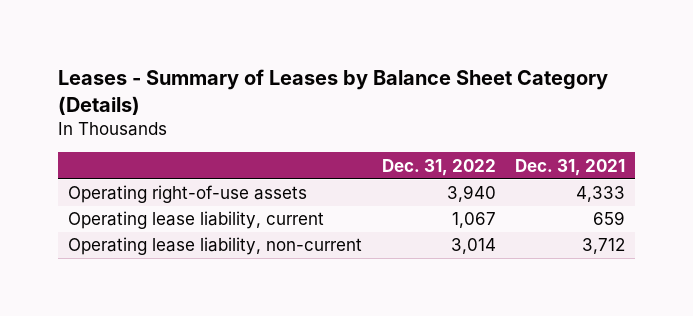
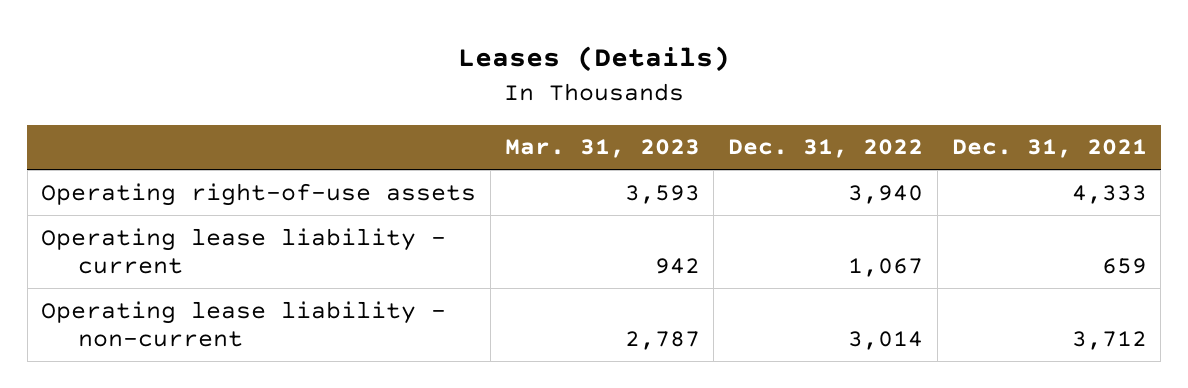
[58,69,609,115] Leases - Summary of Leases by Balance Sheet Category (Details) -> [457,45,730,72] Leases (Details)
none -> [504,139,700,159] Mar. 31, 2023
[68,211,325,230] Operating lease liability, current -> [41,227,447,275] Operating lease liability - current
[68,237,363,256] Operating lease liability, non-current -> [41,300,447,348] Operating lease liability - non-current

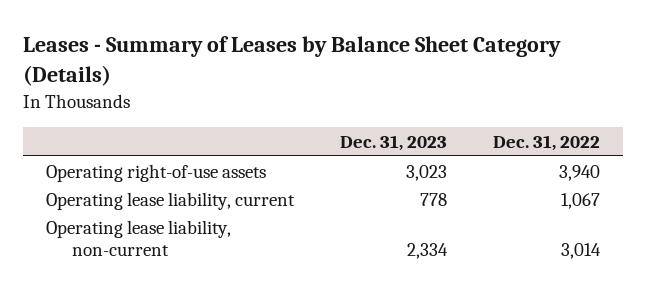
[457,45,730,72] Leases (Details) -> [22,36,561,87] Leases - Summary of Leases by Balance Sheet Category (Details)
[504,139,700,159] Mar. 31, 2023 -> none
[951,139,1147,159] Dec. 31, 2021 -> none
none -> [339,134,447,151] Dec. 31, 2023
[41,227,447,275] Operating lease liability - current -> [45,191,295,210] Operating lease liability, current
[41,300,447,348] Operating lease liability - non-current -> [45,219,231,257] Operating lease liability, non-current

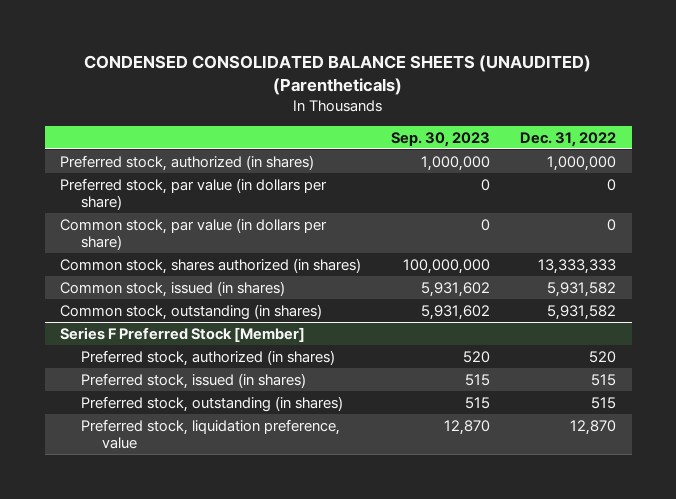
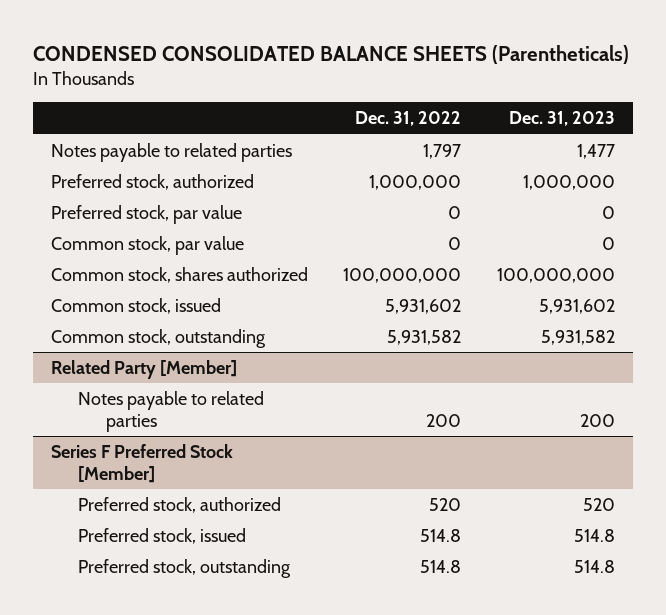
[84,54,592,95] CONDENSED CONSOLIDATED BALANCE SHEETS (UNAUDITED) (Parentheticals) -> [32,44,629,64] CONDENSED CONSOLIDATED BALANCE SHEETS (Parentheticals)
[391,131,491,147] Sep. 30, 2023 -> none
none -> [508,111,615,127] Dec. 31, 2023
none -> [50,142,292,162] Notes payable to related parties
[59,154,314,171] Preferred stock, authorized (in shares) -> [50,173,254,190] Preferred stock, authorized
[59,177,327,211] Preferred stock, par value (in dollars per share) -> [50,204,242,224] Preferred stock, par value
[59,217,327,251] Common stock, par value (in dollars per share) -> [50,235,244,255] Common stock, par value
[59,257,361,274] Common stock, shares authorized (in shares) -> [50,266,308,283] Common stock, shares authorized
[538,258,617,274] 13,333,333 -> [343,267,462,283] 100,000,000
[59,280,285,297] Common stock, issued (in shares) -> [50,297,221,314] Common stock, issued
[547,281,617,297] 5,931,582 -> [385,298,462,314] 5,931,602
[59,303,322,320] Common stock, outstanding (in shares) -> [50,328,266,348] Common stock, outstanding
none -> [50,359,237,379] Related Party [Member]
none -> [78,390,265,432] Notes payable to related parties
[80,418,340,450] Preferred stock, liquidation preference, value -> none
[80,349,335,366] Preferred stock, authorized (in shares) -> [78,496,282,513] Preferred stock, authorized
[80,372,306,389] Preferred stock, issued (in shares) -> [78,527,247,544] Preferred stock, issued
[591,373,617,386] 515 -> [420,528,462,542] 514.8
[80,395,343,412] Preferred stock, outstanding (in shares) -> [78,558,292,578] Preferred stock, outstanding
[591,396,617,409] 515 -> [420,559,462,573] 514.8

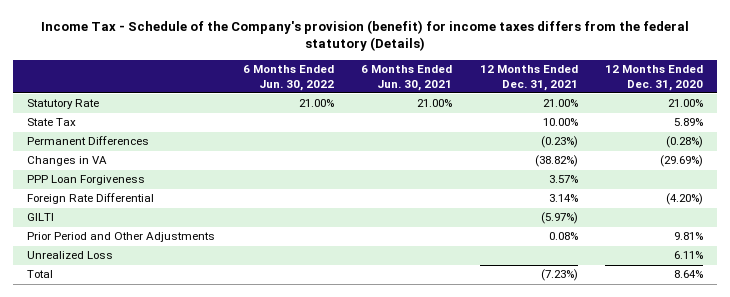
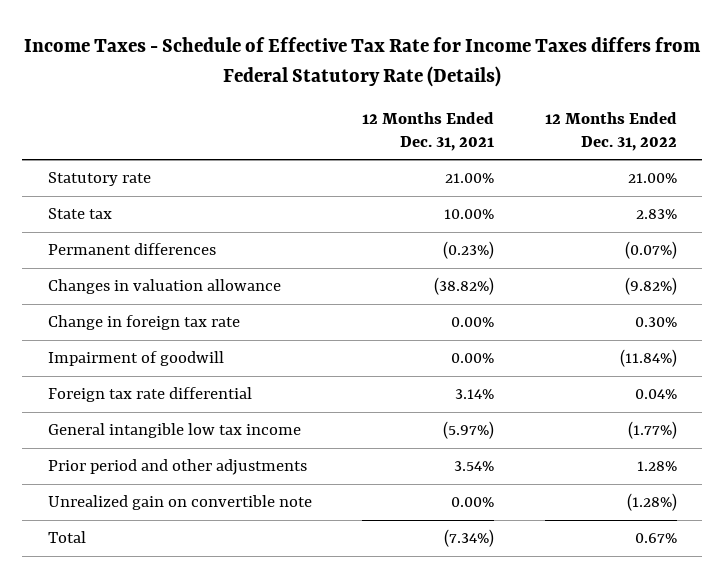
[41,19,690,52] Income Tax - Schedule of the Company's provision (benefit) for income taxes differs from the federal statutory (Details) -> [24,37,702,87] Income Taxes - Schedule of Effective Tax Rate for Income Taxes differs from Federal Statutory Rate (Details)
[242,65,334,91] 6 Months Ended Jun. 30, 2022 -> none
[361,65,453,91] 6 Months Ended Jun. 30, 2021 -> none
[605,65,704,91] 12 Months Ended Dec. 31, 2020 -> none
none -> [544,112,677,151] 12 Months Ended Dec. 31, 2022
[27,175,146,186] PPP Loan Forgiveness -> none
[27,251,114,260] Unrealized Loss -> none
[27,99,100,110] Statutory Rate -> [47,172,151,187] Statutory rate
[27,118,77,127] State Tax -> [47,208,112,220] State tax
[27,136,150,146] Permanent Differences -> [47,243,216,256] Permanent differences
[27,156,108,167] Changes in VA -> [47,279,281,295] Changes in valuation allowance
none -> [47,315,240,331] Change in foreign tax rate
none -> [47,351,224,367] Impairment of goodwill
[27,193,155,205] Foreign Rate Differential -> [47,387,252,403] Foreign tax rate differential
[27,213,55,222] GILTI -> [47,423,301,439] General intangible low tax income
[27,232,216,243] Prior Period and Other Adjustments -> [47,459,307,476] Prior period and other adjustments
[548,232,578,241] 0.08% -> [454,461,495,472] 3.54%
none -> [47,495,312,511] Unrealized gain on convertible note
[540,269,578,282] (7.23%) -> [444,529,495,548] (7.34%)

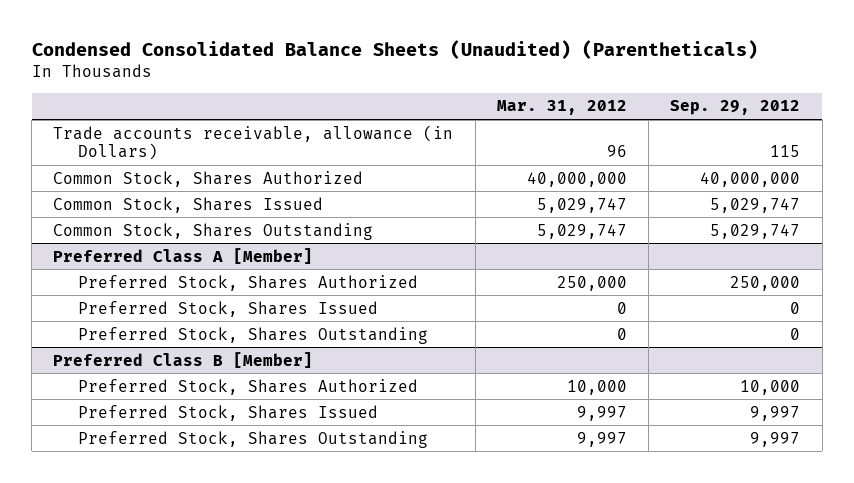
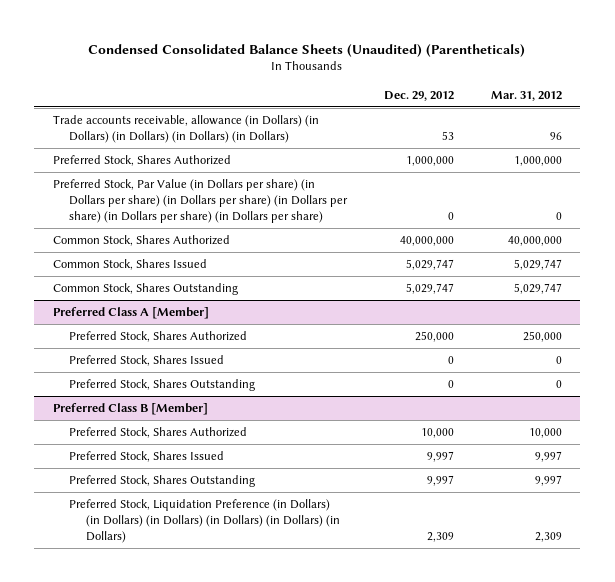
[670,100,801,116] Sep. 29, 2012 -> none
none -> [384,90,455,101] Dec. 29, 2012
[53,124,454,161] Trade accounts receivable, allowance (in Dollars) -> [52,115,319,143] Trade accounts receivable, allowance (in Dollars) (in Dollars) (in Dollars) (in Dollars) (in Dollars)
none -> [52,155,231,167] Preferred Stock, Shares Authorized
none -> [52,179,349,223] Preferred Stock, Par Value (in Dollars per share) (in Dollars per share) (in Dollars per share) (in Dollars per share) (in Dollars per share) (in Dollars per share)
[77,300,378,317] Preferred Stock, Shares Issued -> [69,355,225,367] Prеfеrrеd Stock, Sharеs Issuеd
[77,326,428,344] Preferred Stock, Shares Outstanding -> [69,379,256,392] Prеfеrrеd Stock, Sharеs Outstanding
[77,404,378,421] Preferred Stock, Shares Issued -> [69,451,225,463] Prеfеrrеd Stock, Sharеs Issuеd
[77,430,428,448] Preferred Stock, Shares Outstanding -> [69,475,256,488] Prеfеrrеd Stock, Sharеs Outstanding
none -> [69,499,340,543] Preferred Stock, Liquidation Preference (in Dollars) (in Dollars) (in Dollars) (in Dollars) (in Dollars) (in Dollars)

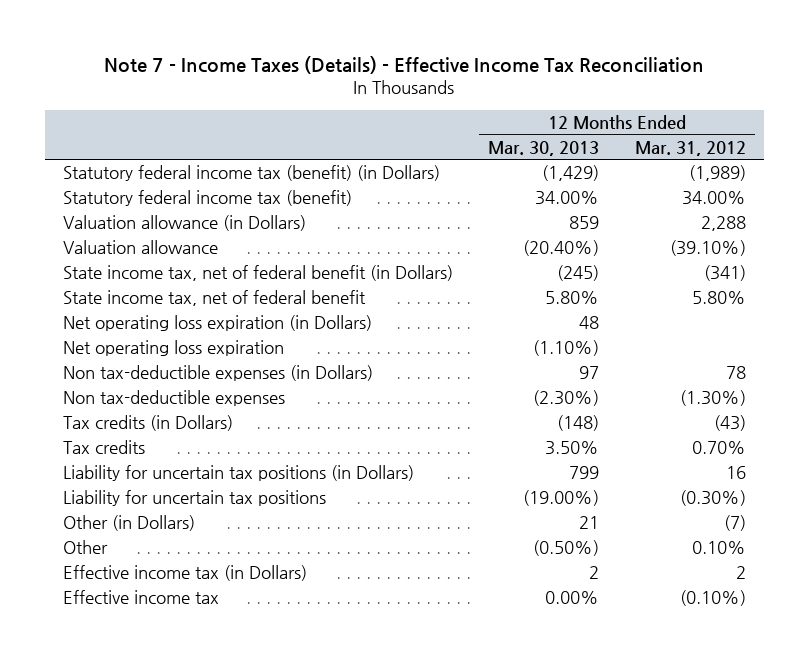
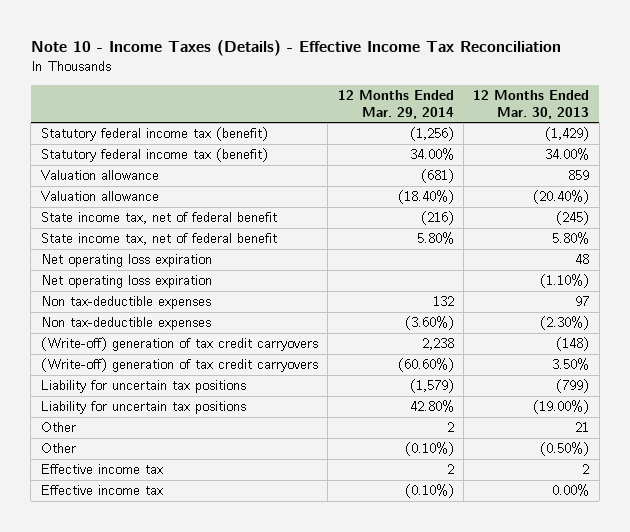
[104,55,705,74] Note 7 - Income Taxes (Details) - Effective Income Tax Reconciliation -> [30,40,561,57] Note 10 - Income Taxes (Details) - Effective Income Tax Reconciliation
[634,140,746,156] Mar. 31, 2012 -> none
none -> [337,89,454,119] 12 Months Ended Mar. 29, 2014
[62,165,440,182] Statutory federal income tax (benefit) (in Dollars) -> [40,127,268,142] Statutory federal income tax (benefit)
[62,215,306,232] Valuation allowance (in Dollars) -> [40,170,159,181] Valuation allowance
[62,265,453,282] State income tax, net of federal benefit (in Dollars) -> [40,212,277,225] State income tax, net of federal benefit
[62,315,372,332] Net operating loss expiration (in Dollars) -> [40,254,212,268] Net operating loss expiration
[62,365,373,382] Non tax-deductible expenses (in Dollars) -> [40,296,211,310] Non tax-deductible expenses
[62,415,233,432] Tax credits (in Dollars) -> [40,337,318,352] (Write-off) generation of tax credit carryovers
[62,440,145,455] Tax credits -> [40,358,318,373] (Write-off) generation of tax credit carryovers
[62,465,414,482] Liability for uncertain tax positions (in Dollars) -> [40,380,246,394] Liability for uncertain tax positions
[569,466,600,480] 799 -> [556,379,590,394] (799)
[62,515,195,532] Other (in Dollars) -> [40,422,76,433] Other
[62,565,307,582] Effective income tax (in Dollars) -> [40,464,163,475] Effective income tax

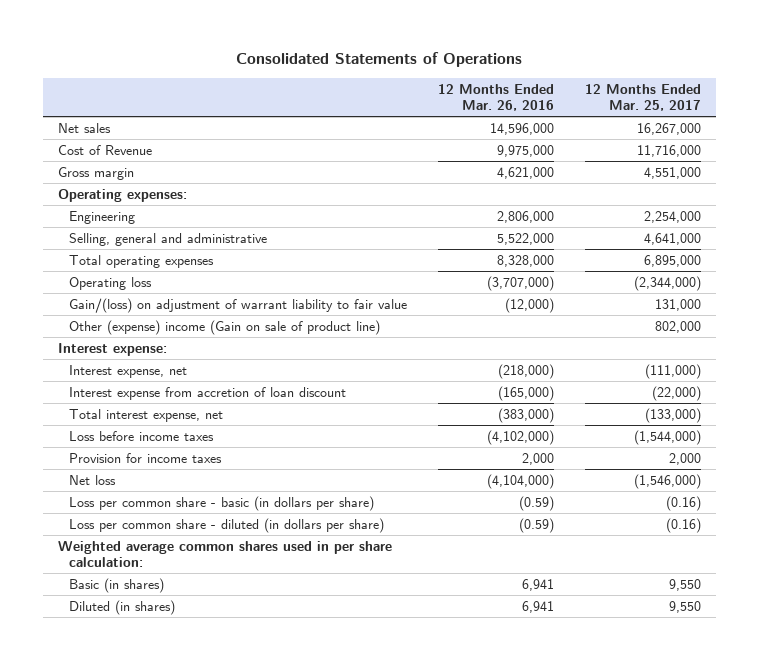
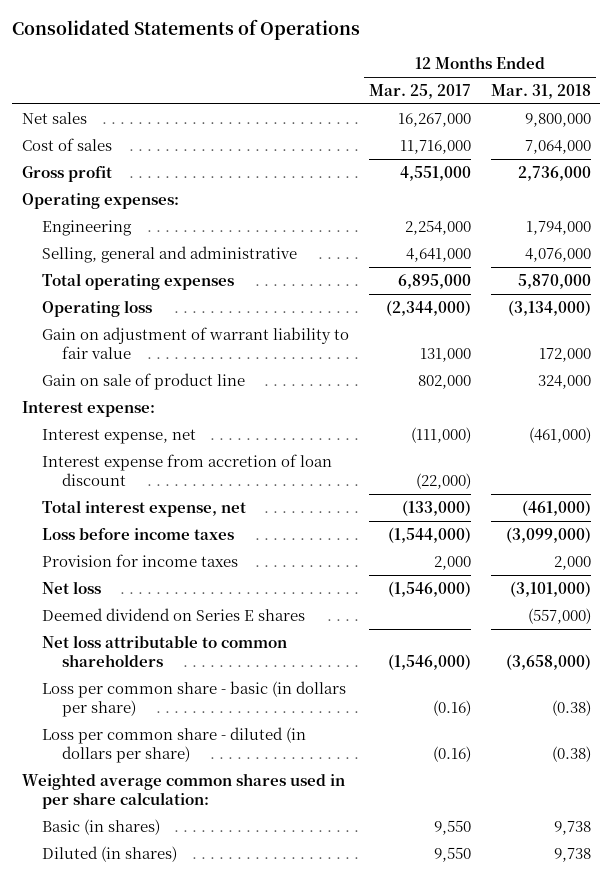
[437,83,554,112] 12 Months Ended Mar. 26, 2016 -> none
none -> [490,84,591,100] Mar. 31, 2018
[58,144,153,155] Cost of Revenue -> [21,137,112,151] Cost of sales
[58,166,135,180] Gross margin -> [21,165,112,182] Gross profit
[68,297,407,313] Gain/(loss) on adjustment of warrant liability to fair value -> [41,326,349,360] Gain on adjustment of warrant liability to fair value
[68,319,380,335] Other (expense) income (Gain on sale of product line) -> [41,372,245,390] Gain on sale of product line
none -> [41,607,305,621] Deemed dividend on Series E shares
none -> [41,634,287,668] Net loss attributable to common shareholders

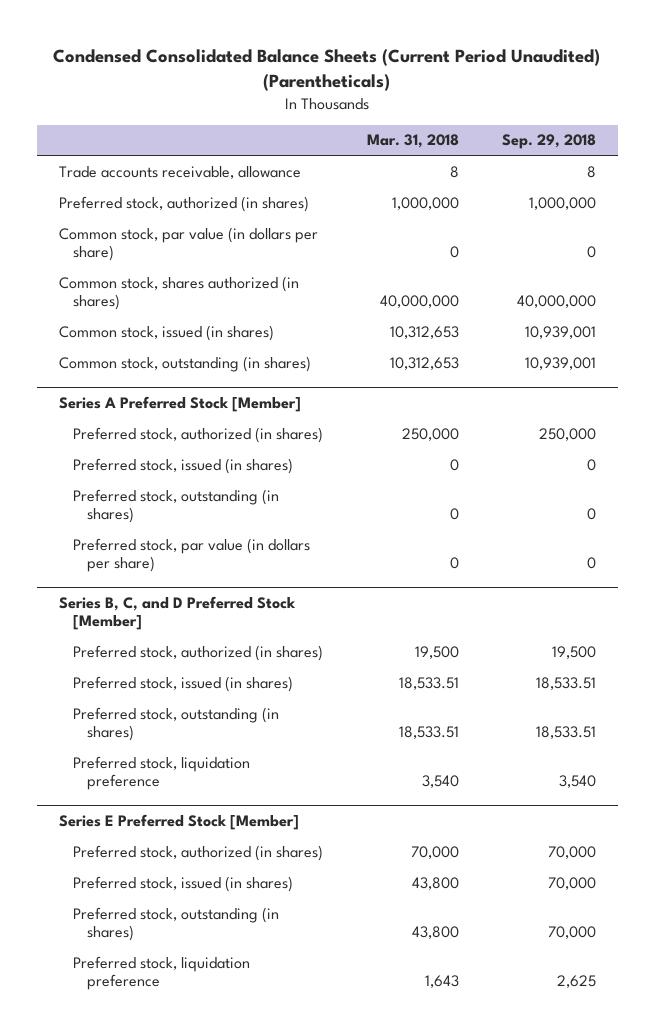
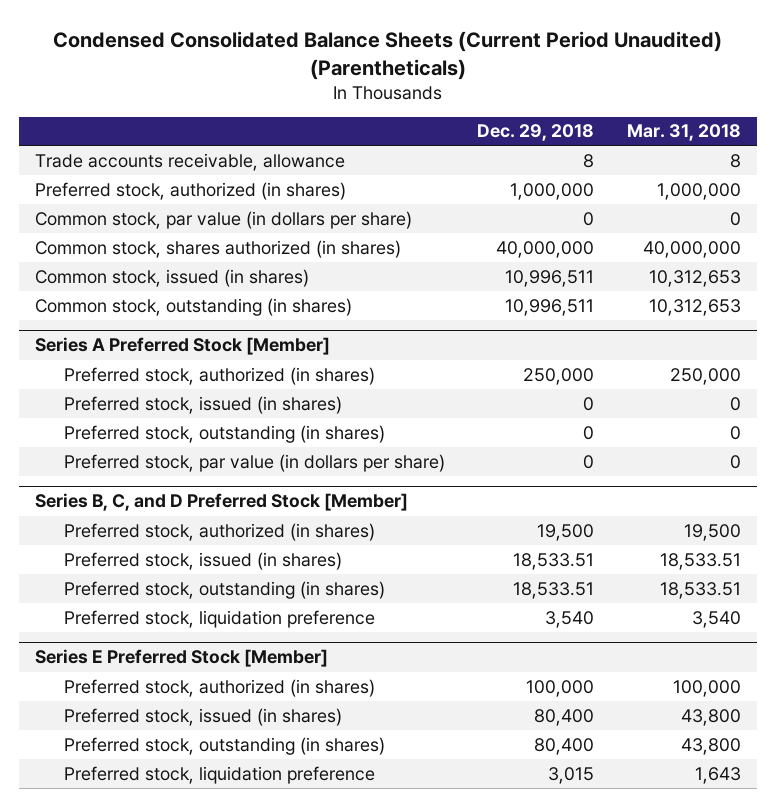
[502,134,597,150] Sep. 29, 2018 -> none
none -> [477,124,595,142] Dec. 29, 2018
[410,845,459,859] 70,000 -> [672,679,741,697] 100,000

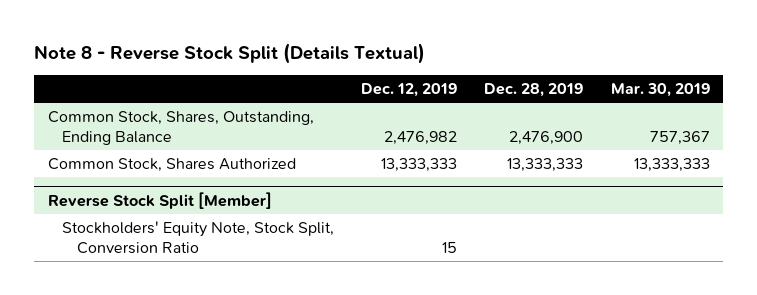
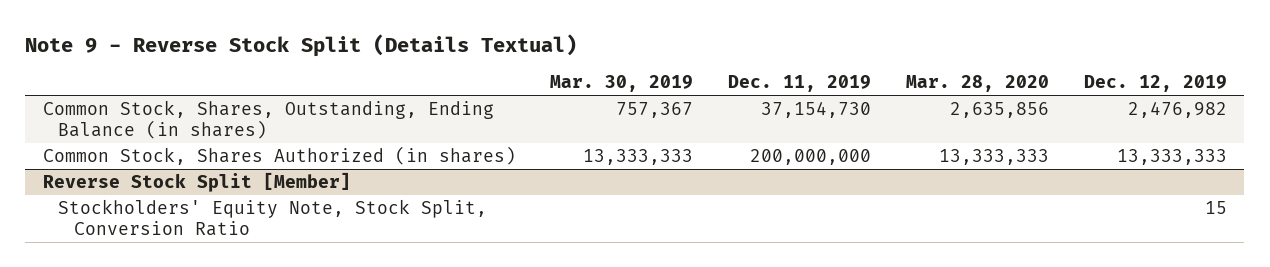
[33,43,425,65] Note 8 - Reverse Stock Split (Details Textual) -> [25,34,578,58] Note 9 - Reverse Stock Split (Details Textual)
[484,83,584,98] Dec. 28, 2019 -> none
none -> [728,75,872,93] Dec. 11, 2019
none -> [906,75,1050,93] Mar. 28, 2020
[47,111,314,145] Common Stock, Shares, Outstanding, Ending Balance -> [42,99,494,140] Common Stock, Shares, Outstanding, Ending Balance (in shares)
[47,158,296,173] Common Stock, Shares Authorized -> [42,145,516,165] Common Stock, Shares Authorized (in shares)

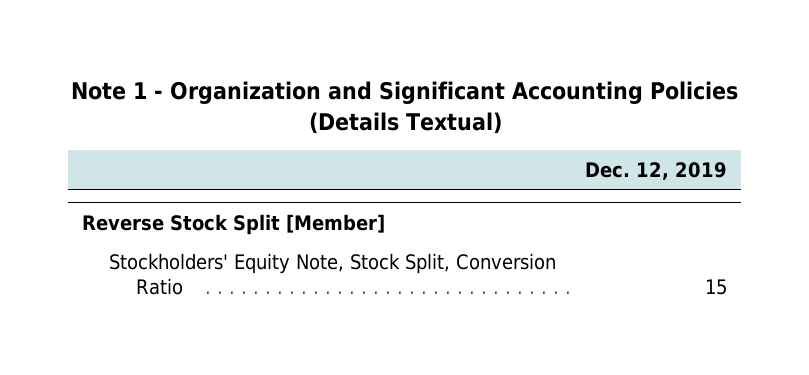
[25,34,578,58] Note 9 - Reverse Stock Split (Details Textual) -> [70,80,738,134] Note 1 - Organization and Significant Accounting Policies (Details Textual)
[550,75,694,93] Mar. 30, 2019 -> none
[728,75,872,93] Dec. 11, 2019 -> none
[906,75,1050,93] Mar. 28, 2020 -> none
[42,99,494,140] Common Stock, Shares, Outstanding, Ending Balance (in shares) -> none
[42,145,516,165] Common Stock, Shares Authorized (in shares) -> none

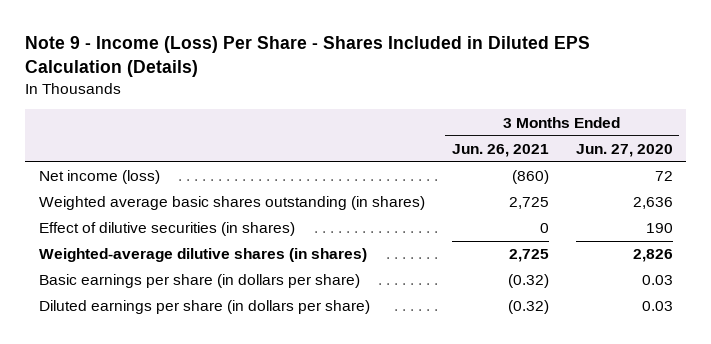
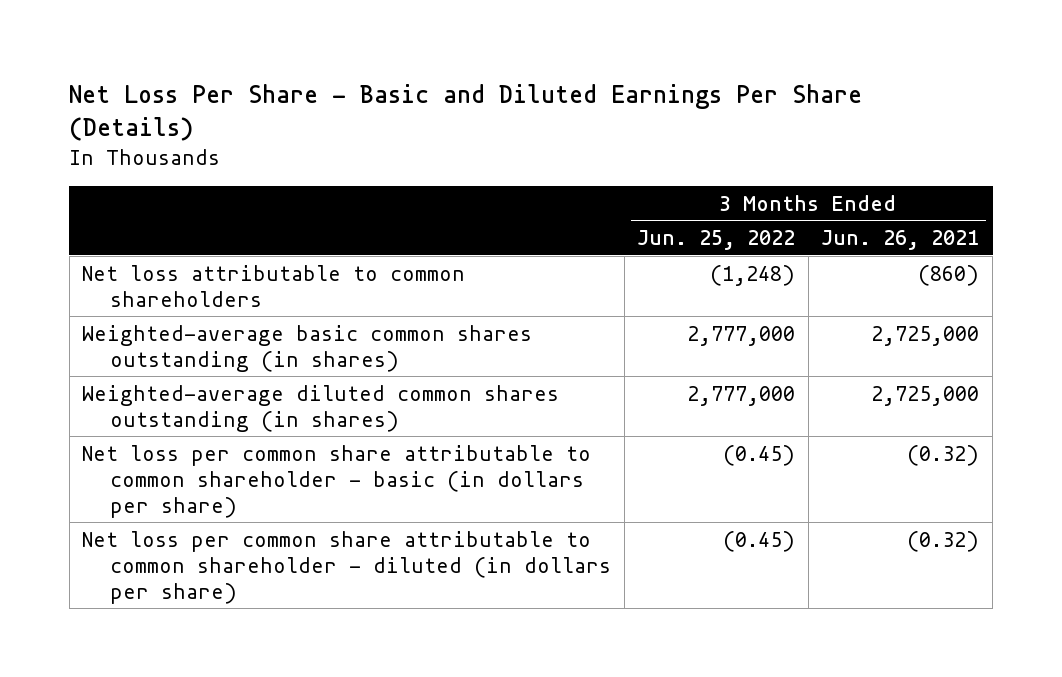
[25,36,591,78] Note 9 - Income (Loss) Per Share - Shares Included in Diluted EPS Calculation (Details) -> [69,83,863,141] Net Loss Per Share - Basic and Diluted Earnings Per Share (Details)
[575,143,673,157] Jun. 27, 2020 -> none
none -> [637,229,796,250] Jun. 25, 2022
[38,222,295,237] Effect of dilutive securities (in shares) -> none
[38,170,160,185] Net income (loss) -> [82,264,466,307] Net loss attributable to common shareholders
[38,196,425,211] Weighted average basic shares outstanding (in shares) -> [82,324,533,372] Weighted-average basic common shares outstanding (in shares)
[508,197,549,210] 2,725 -> [871,325,980,346] 2,725,000
[38,248,367,263] Weighted-average dilutive shares (in shares) -> [82,384,560,432] Weighted-average diluted common shares outstanding (in shares)
[508,249,549,263] 2,725 -> [871,385,980,406] 2,725,000
[38,274,360,289] Basic earnings per share (in dollars per share) -> [82,444,592,518] Net loss per common share attributable to common shareholder - basic (in dollars per share)
[38,300,370,315] Diluted earnings per share (in dollars per share) -> [82,530,612,604] Net loss per common share attributable to common shareholder - diluted (in dollars per share)

